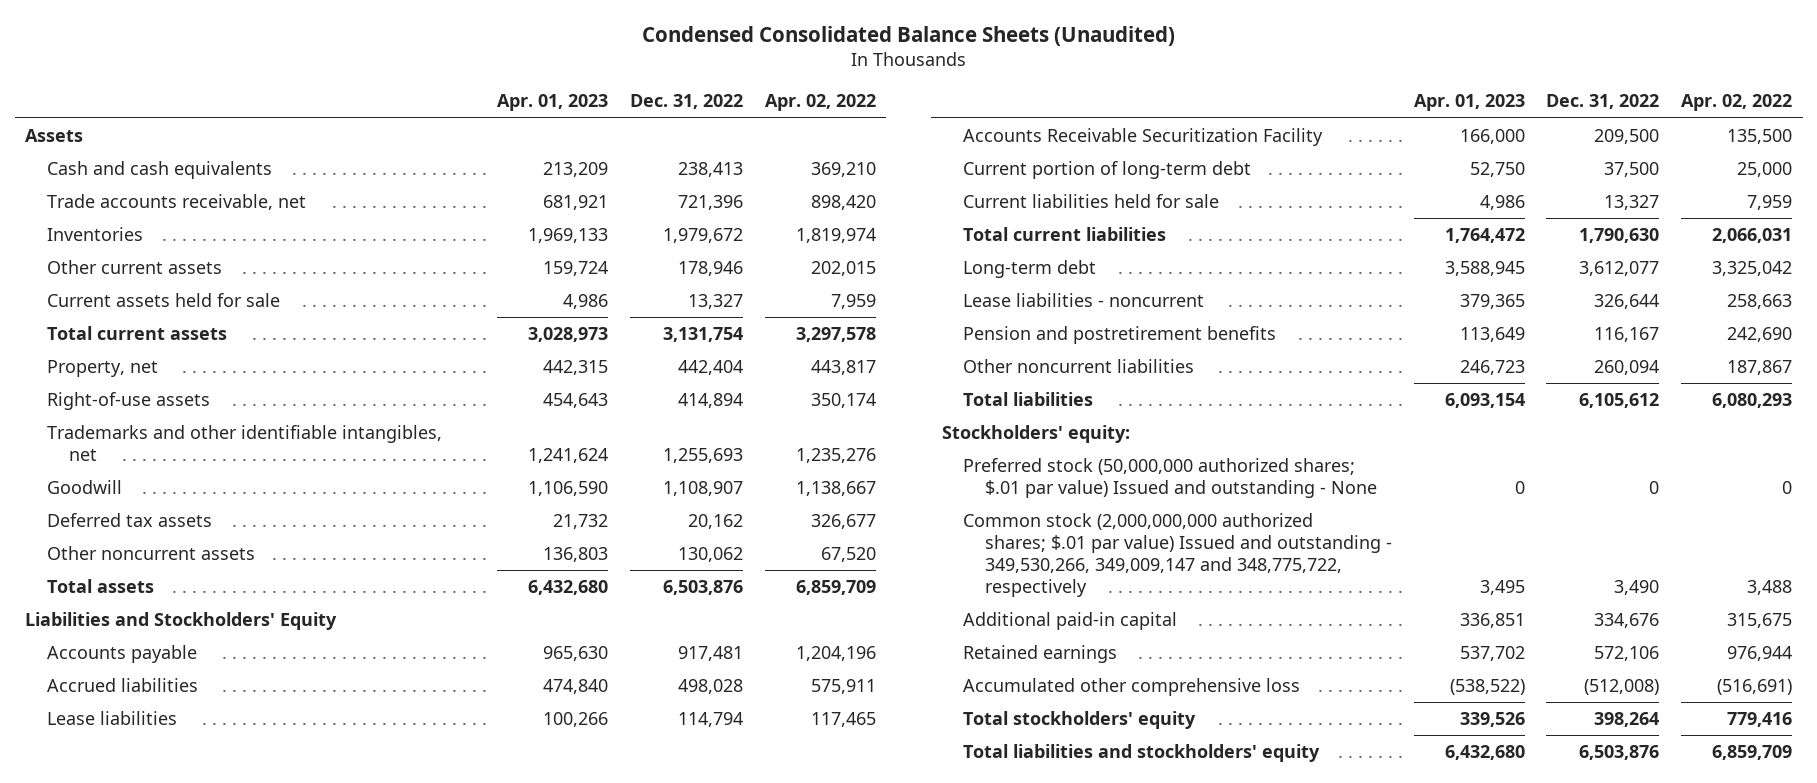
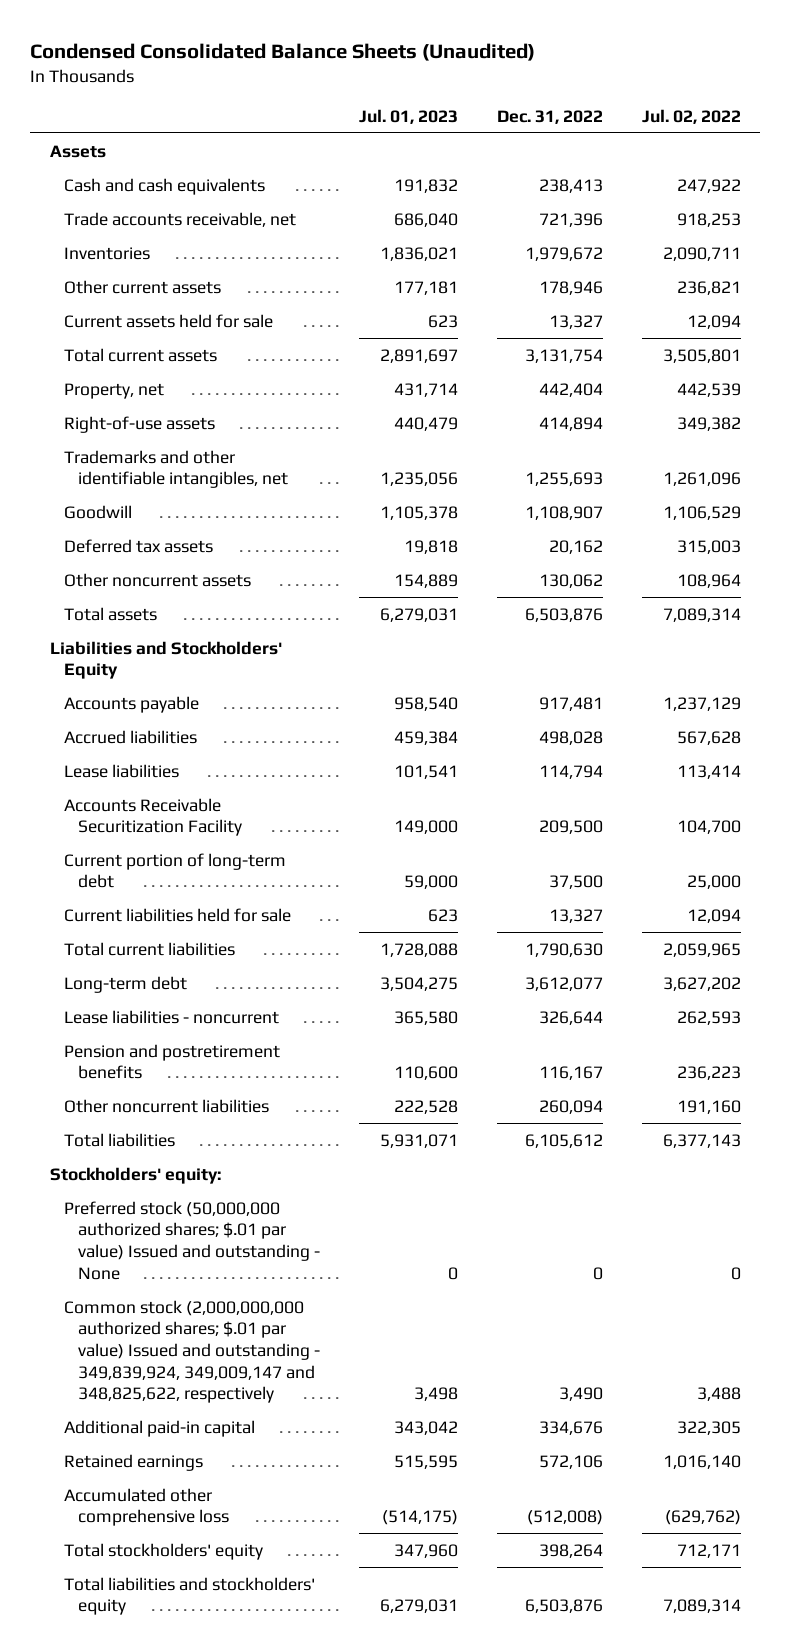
[497,94,609,112] Apr. 01, 2023 -> none
[764,94,876,112] Apr. 02, 2022 -> none
none -> [358,108,458,124] Jul. 01, 2023
none -> [641,108,741,124] Jul. 02, 2022
[963,513,1393,598] Common stock (2,000,000,000 authorized shares; $.01 par value) Issued and outstanding - 349,530,266, 349,009,147 and 348,775,722, respectively -> [63,1299,320,1404] Common stock (2,000,000,000 authorized shares; $.01 par value) Issued and outstanding - 349,839,924, 349,009,147 and 348,825,622, respectively

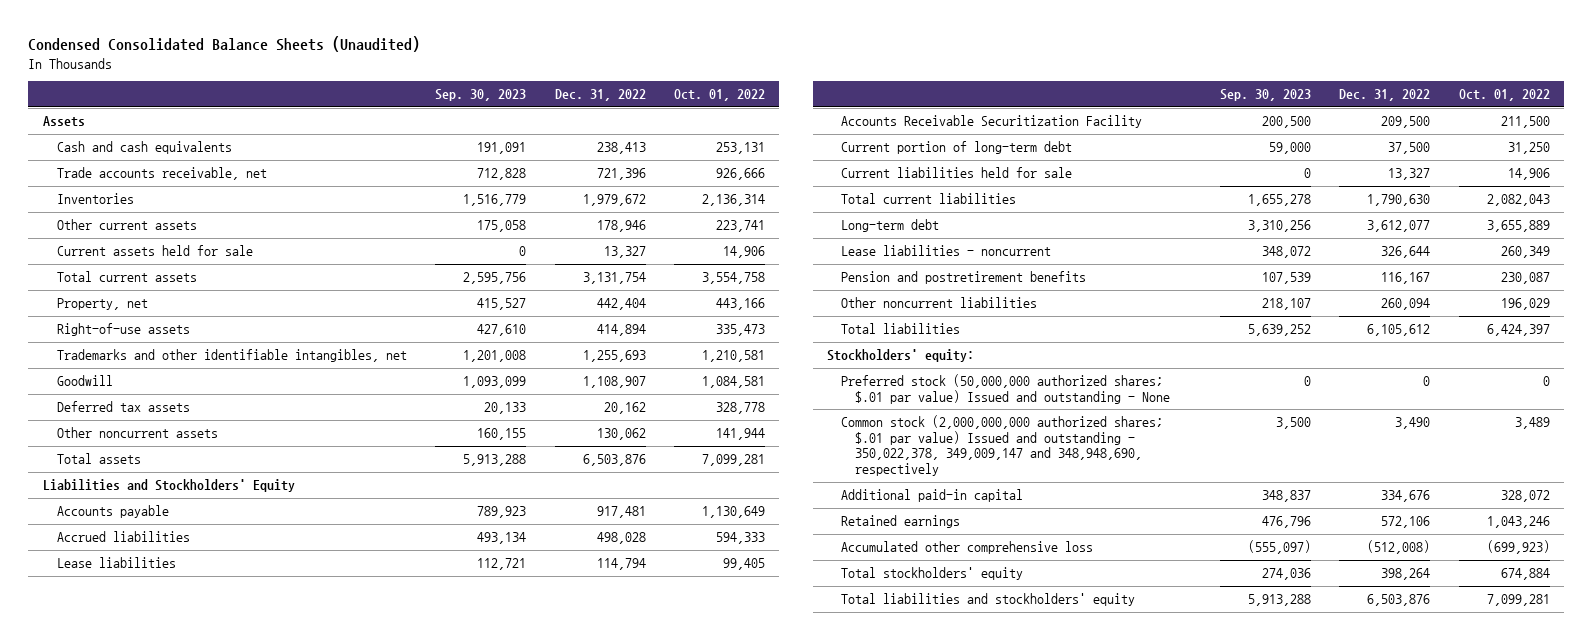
[358,108,458,124] Jul. 01, 2023 -> none
[641,108,741,124] Jul. 02, 2022 -> none
none -> [435,89,527,102] Sep. 30, 2023
none -> [673,89,765,102] Oct. 01, 2022
[63,1299,320,1404] Common stock (2,000,000,000 authorized shares; $.01 par value) Issued and outstanding - 349,839,924, 349,009,147 and 348,825,622, respectively -> [841,415,1164,477] Common stock (2,000,000,000 authorized shares; $.01 par value) Issued and outstanding - 350,022,378, 349,009,147 and 348,948,690, respectively

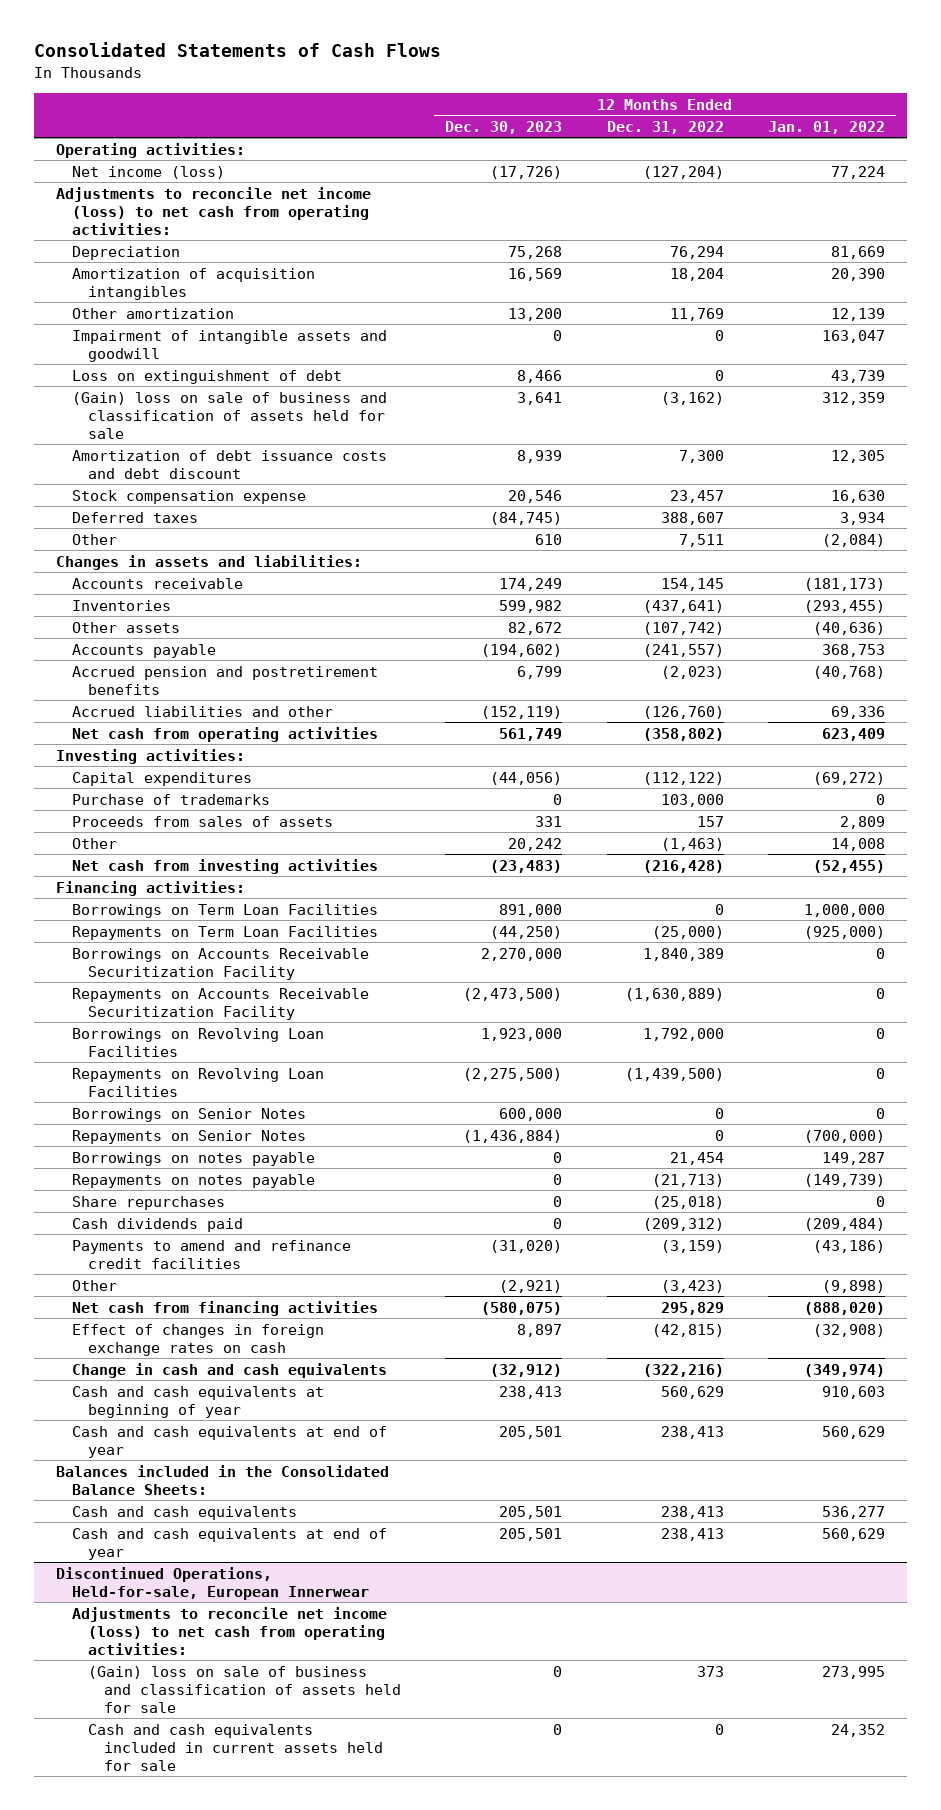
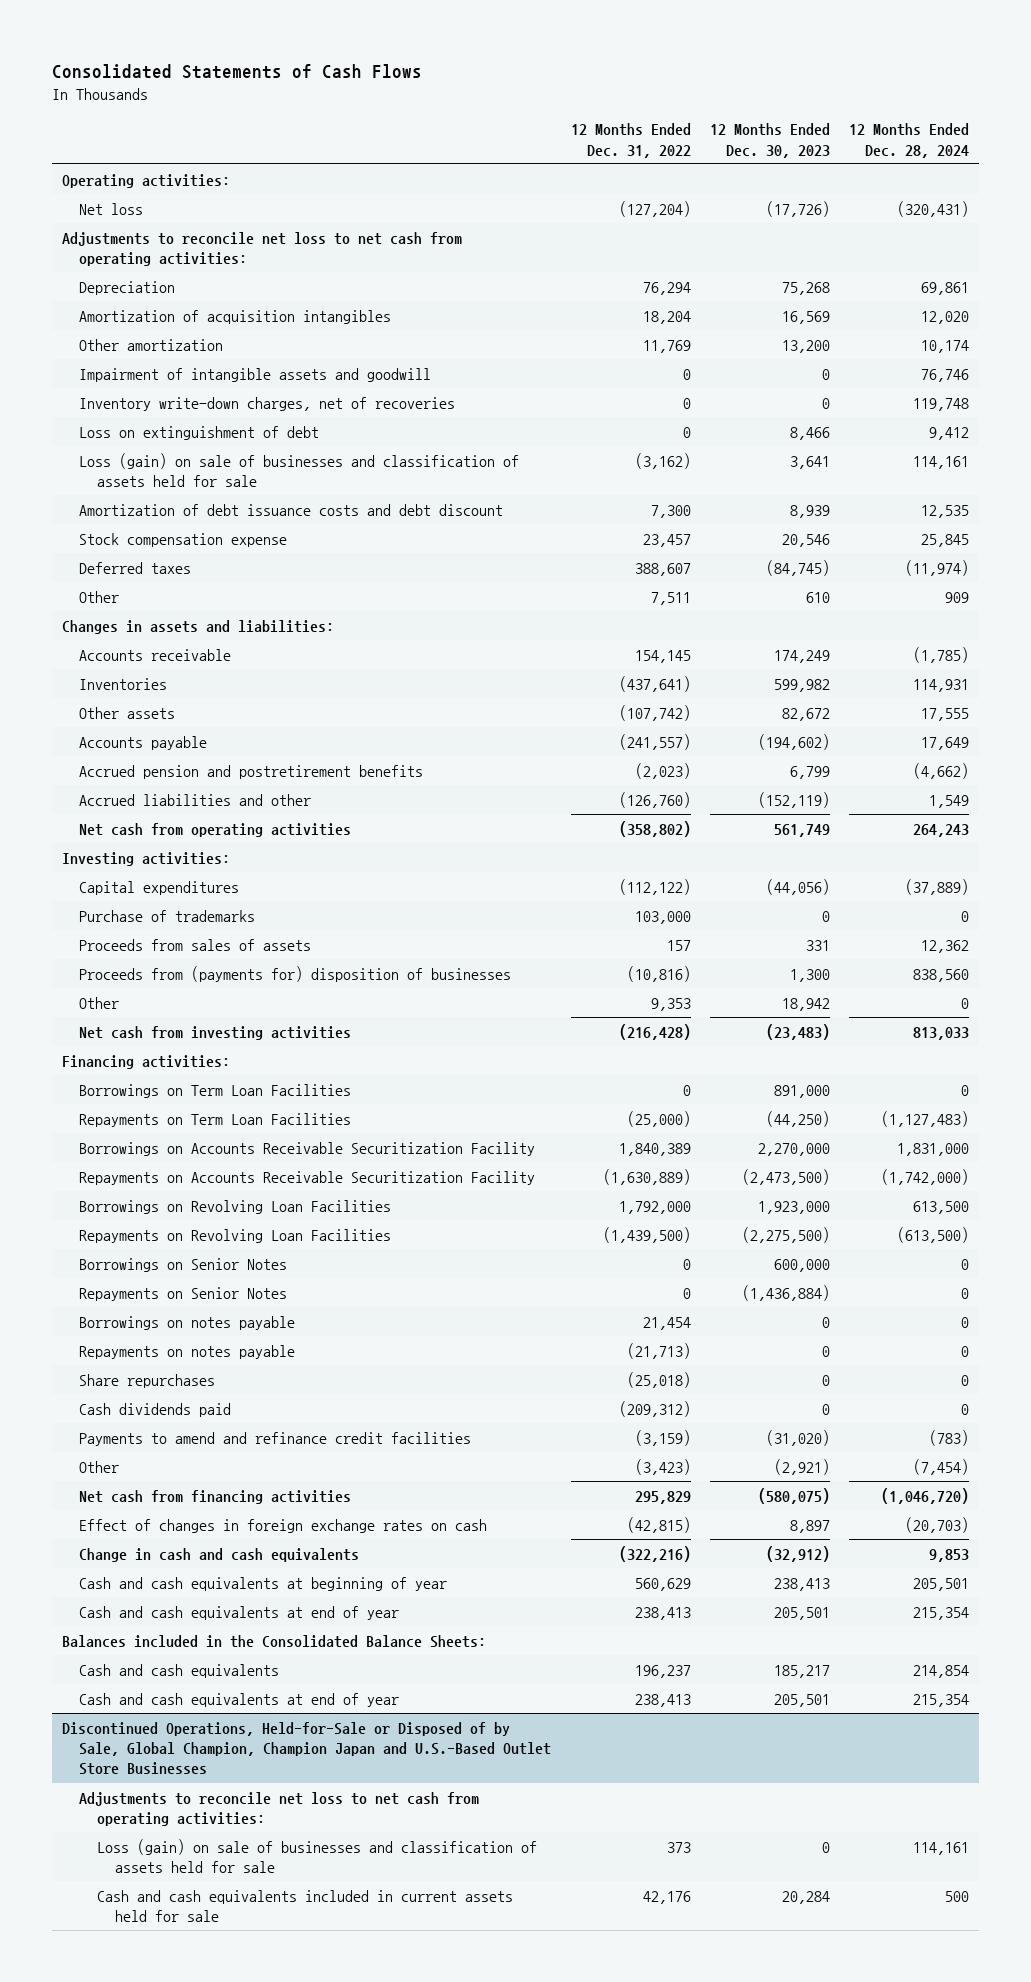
[767,120,885,134] Jan. 01, 2022 -> none
none -> [849,123,970,158] 12 Months Ended Dec. 28, 2024
[71,165,225,179] Net income (loss) -> [79,202,144,215] Net loss
[56,186,372,235] Adjustments to reconcile net income (loss) to net cash from operating activities: -> [61,231,462,266] Adjustments to reconcile net loss to net cash from operating activities:
none -> [79,396,456,411] Inventory write-down charges, net of recoveries
[71,391,387,439] (Gain) loss on sale of business and classification of assets held for sale -> [79,452,520,487] Loss (gain) on sale of businesses and classification of assets held for sale
none -> [79,965,512,982] Proceeds from (payments for) disposition of businesses
[508,837,563,851] 20,242 -> [781,997,830,1011] 18,942
[660,837,724,851] (1,463) -> [650,997,691,1011] 9,353
[499,1505,563,1519] 205,501 -> [773,1664,830,1678] 185,217
[660,1505,724,1519] 238,413 -> [634,1664,691,1678] 196,237
[56,1566,369,1600] Discontinued Operations, Held-for-sale, European Innerwear -> none
none -> [61,1721,552,1776] Discontinued Operations, Held-for-Sale or Disposed of by Sale, Global Champion, Champion Japan and U.S.-Based Outlet Store Businesses
[71,1606,387,1655] Adjustments to reconcile net income (loss) to net cash from operating activities: -> [79,1791,480,1826] Adjustments to reconcile net loss to net cash from operating activities:
[87,1665,401,1713] (Gain) loss on sale of business and classification of assets held for sale -> [97,1838,538,1873] Loss (gain) on sale of businesses and classification of assets held for sale
[553,1723,563,1735] 0 -> [781,1890,830,1904] 20,284
[714,1723,724,1735] 0 -> [642,1890,691,1904] 42,176

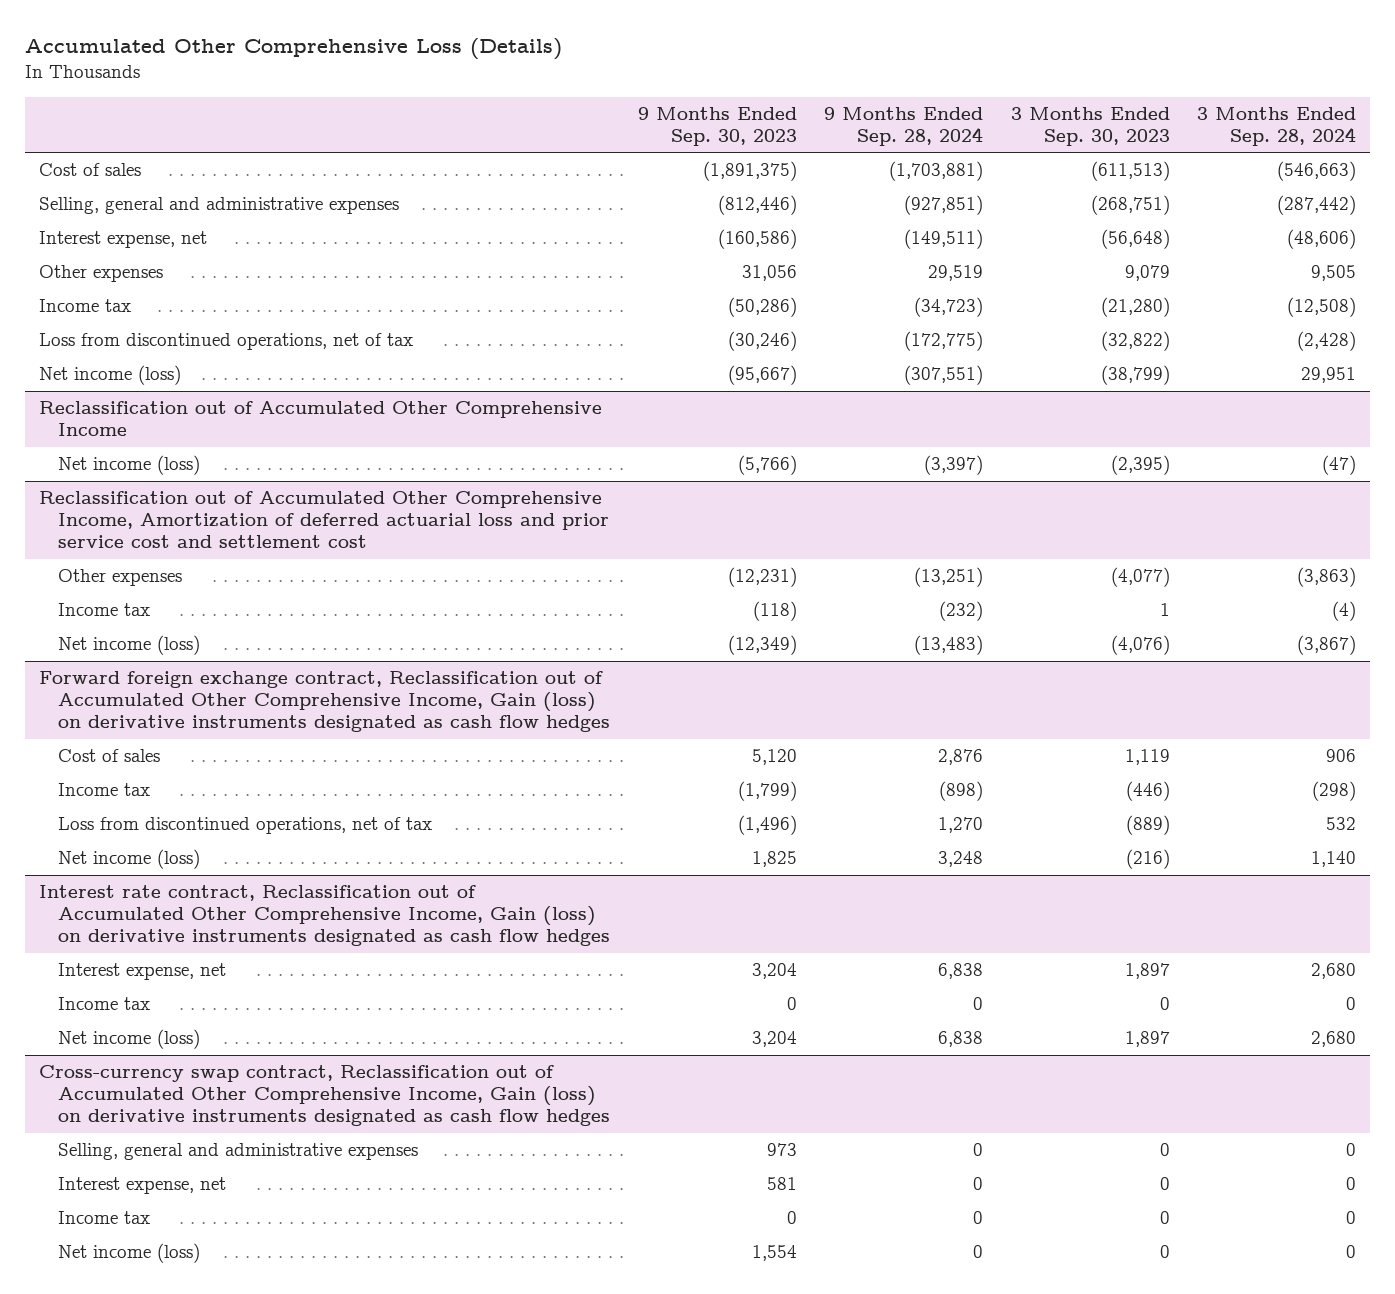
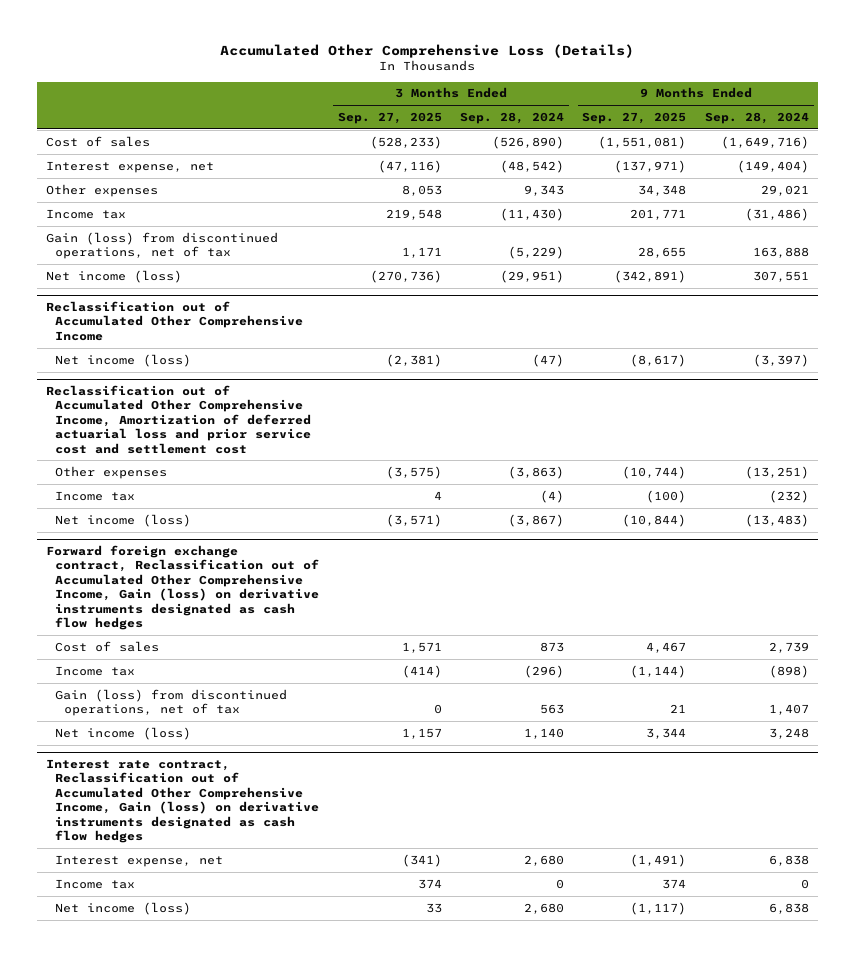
[637,106,797,146] 9 Months Ended Sep. 30, 2023 -> none
[1010,106,1170,146] 3 Months Ended Sep. 30, 2023 -> none
none -> [337,112,442,125] Sep. 27, 2025
none -> [582,112,687,125] Sep. 27, 2025
[38,197,399,215] Selling, general and administrative expenses -> none
[889,161,984,182] (1,703,881) -> [720,135,809,149] (1,649,716)
[1277,161,1357,182] (546,663) -> [492,135,565,149] (526,890)
[904,229,984,250] (149,511) -> [736,159,809,173] (149,404)
[1287,229,1357,250] (48,606) -> [500,159,565,173] (48,542)
[928,265,984,282] 29,519 -> [760,184,809,196] 29,021
[1311,265,1357,282] 9,505 -> [524,184,565,196] 9,343
[914,297,984,318] (34,723) -> [744,207,809,221] (31,486)
[1287,297,1357,318] (12,508) -> [500,207,565,221] (11,430)
[38,333,413,351] Loss from discontinued operations, net of tax -> [46,231,279,260] Gain (loss) from discontinued operations, net of tax
[904,331,984,352] (172,775) -> [752,247,809,259] 163,888
[1297,331,1357,352] (2,428) -> [508,246,565,260] (5,229)
[904,365,984,386] (307,551) -> [752,270,809,282] 307,551
[1301,367,1357,384] 29,951 -> [500,269,565,283] (29,951)
[938,749,984,766] 2,876 -> [768,641,809,653] 2,739
[1326,749,1357,763] 906 -> [540,641,565,652] 873
[1312,781,1357,802] (298) -> [524,664,565,678] (296)
[58,817,433,835] Loss from discontinued operations, net of tax -> [55,688,288,717] Gain (loss) from discontinued operations, net of tax
[938,817,984,834] 1,270 -> [768,704,809,716] 1,407
[1326,817,1357,831] 532 -> [540,704,565,715] 563
[38,1065,611,1126] Cross-currency swap contract, Reclassification out of Accumulated Other Comprehensive Income, Gain (loss) on derivative instruments designated as cash flow hedges -> none
[58,1143,419,1161] Selling, general and administrative expenses -> none
[58,1177,227,1195] Interest expense, net -> none
[58,1211,151,1225] Income tax -> none
[58,1243,201,1264] Net income (loss) -> none

